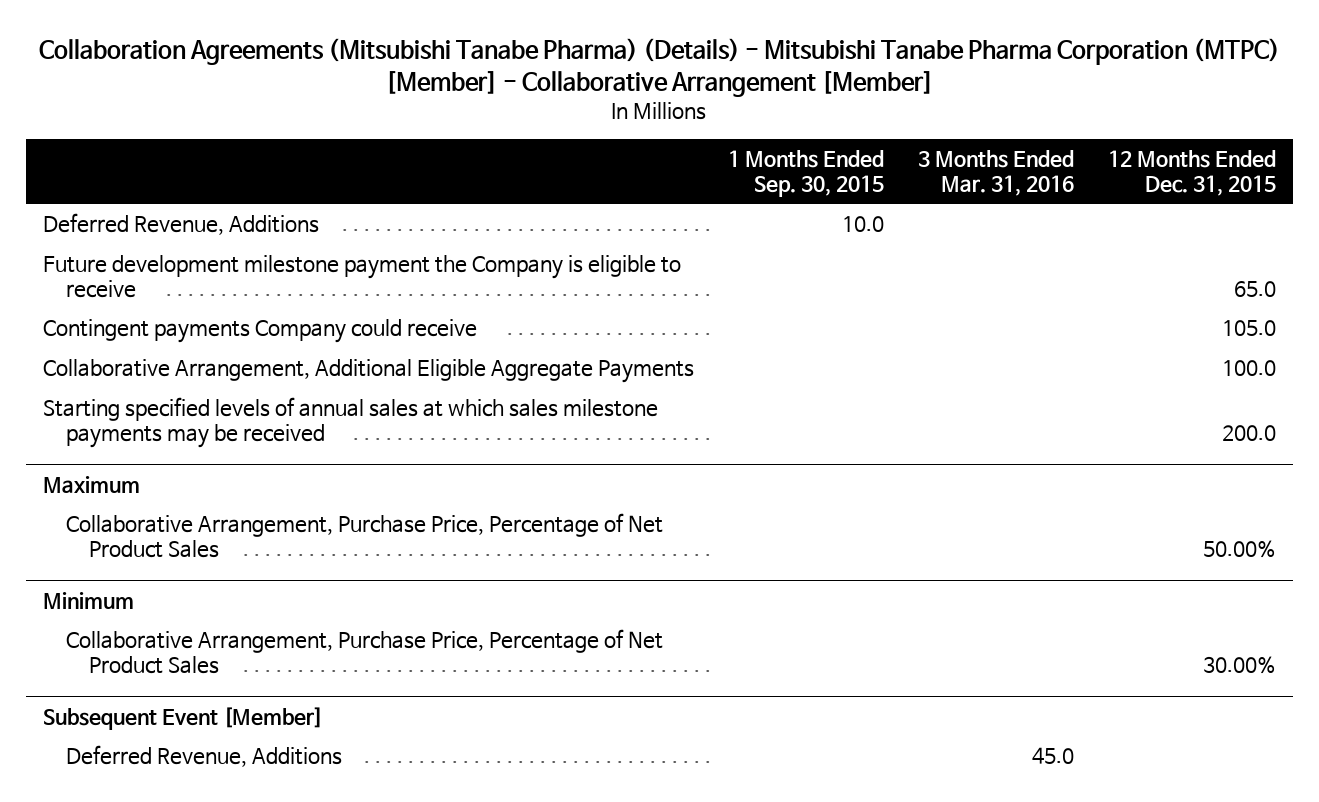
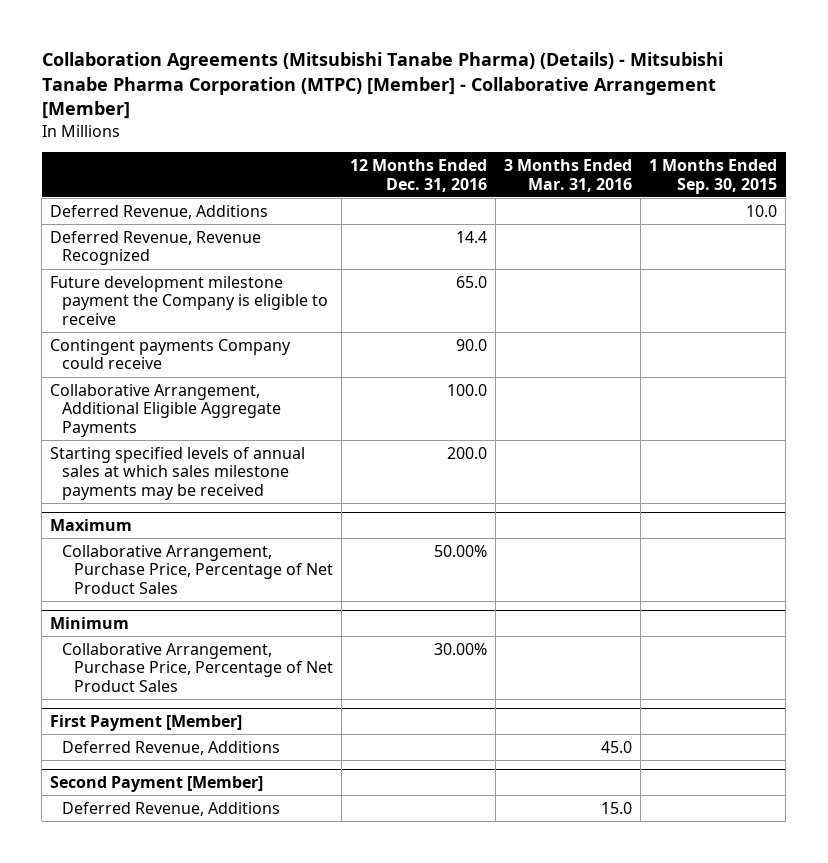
[1108,150,1277,196] 12 Months Ended Dec. 31, 2015 -> none
none -> [349,158,487,192] 12 Months Ended Dec. 31, 2016
none -> [50,230,262,266] Deferred Revenue, Revenue Recognized
[42,706,323,730] Subsequent Event [Member] -> [50,714,243,731] First Payment [Member]
none -> [50,775,264,792] Second Payment [Member]
none -> [61,801,280,816] Deferred Revenue, Additions

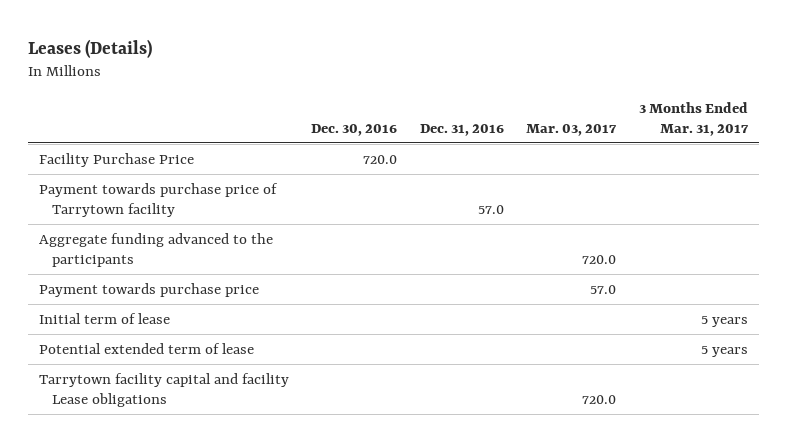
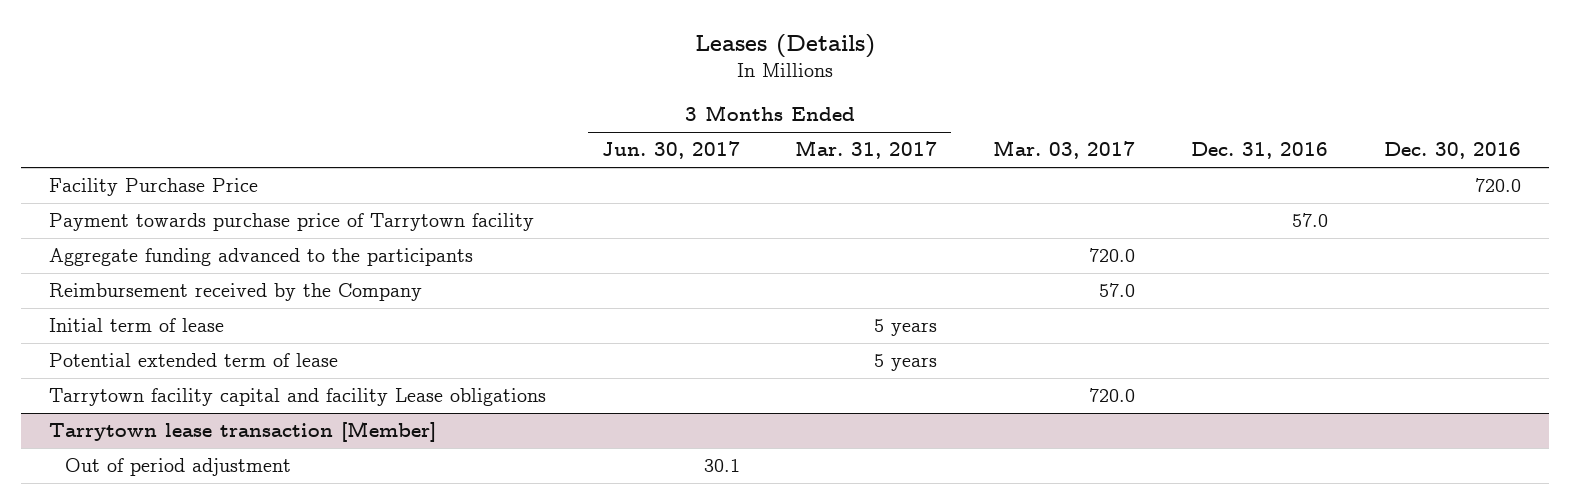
none -> [601,141,740,160] Jun. 30, 2017
[38,282,259,297] Payment towards purchase price -> [48,283,422,302] Reimbursement received by the Company
none -> [48,421,436,443] Tarrytown lease transaction [Member]
none -> [64,458,291,477] Out of period adjustment

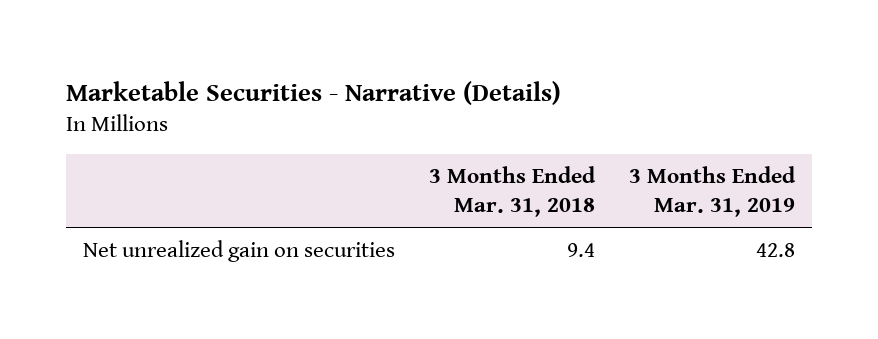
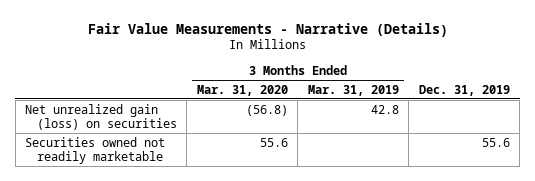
[65,80,561,105] Marketable Securities - Narrative (Details) -> [87,22,448,37] Fair Value Measurements - Narrative (Details)
[429,165,597,217] 3 Months Ended Mar. 31, 2018 -> none
none -> [196,84,288,96] Mar. 31, 2020
none -> [418,84,510,96] Dec. 31, 2019
[82,240,395,263] Net unrealized gain on securities -> [25,103,177,130] Net unrealized gain (loss) on securities
none -> [25,136,166,164] Securities owned not readily marketable

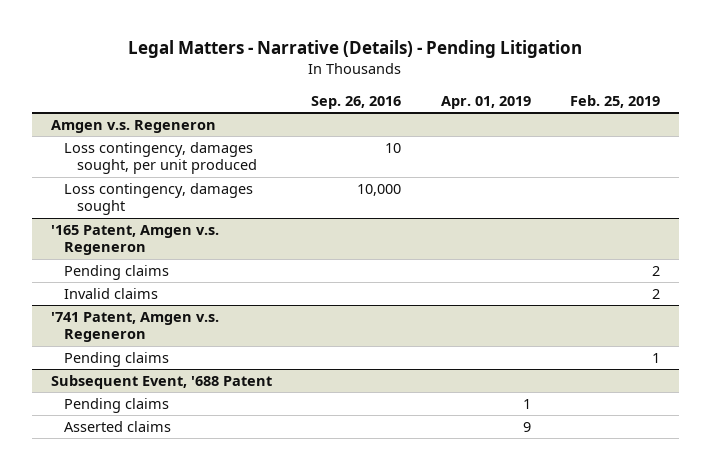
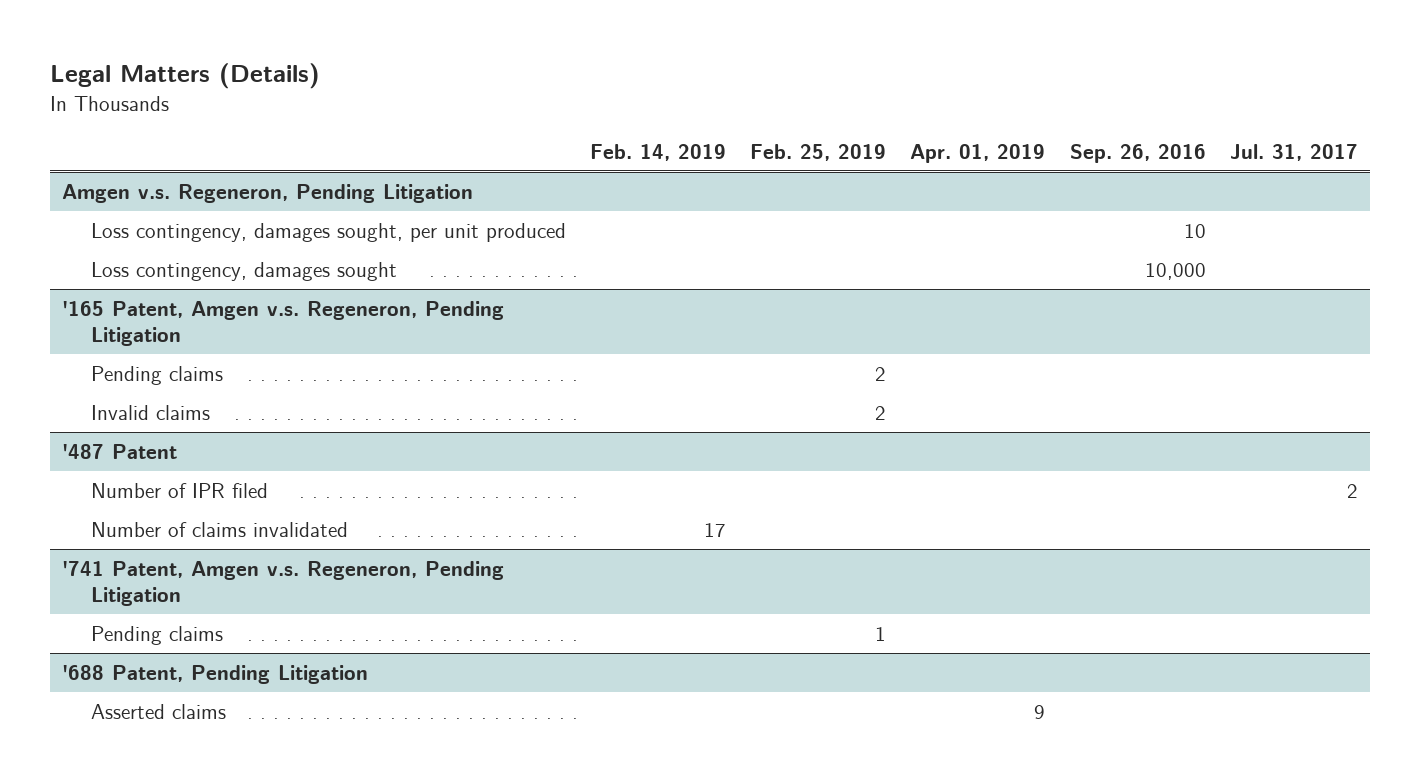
[128,40,583,59] Legal Matters - Narrative (Details) - Pending Litigation -> [49,63,320,90] Legal Matters (Details)
none -> [589,143,726,161] Feb. 14, 2019
none -> [1229,143,1358,161] Jul. 31, 2017
[51,119,217,133] Amgen v.s. Regeneron -> [61,183,473,203] Amgen v.s. Regeneron, Pending Litigation
[51,224,220,256] '165 Patent, Amgen v.s. Regeneron -> [61,300,504,346] '165 Patent, Amgen v.s. Regeneron, Pending Litigation
none -> [61,443,177,459] '487 Patent
none -> [90,482,268,498] Number of IPR filed
none -> [90,521,348,537] Number of claims invalidated
[51,311,220,343] '741 Patent, Amgen v.s. Regeneron -> [61,560,504,606] '741 Patent, Amgen v.s. Regeneron, Pending Litigation
[64,397,170,413] Pending claims -> none
[51,374,273,389] Subsequent Event, '688 Patent -> [61,664,368,684] '688 Patent, Pending Litigation

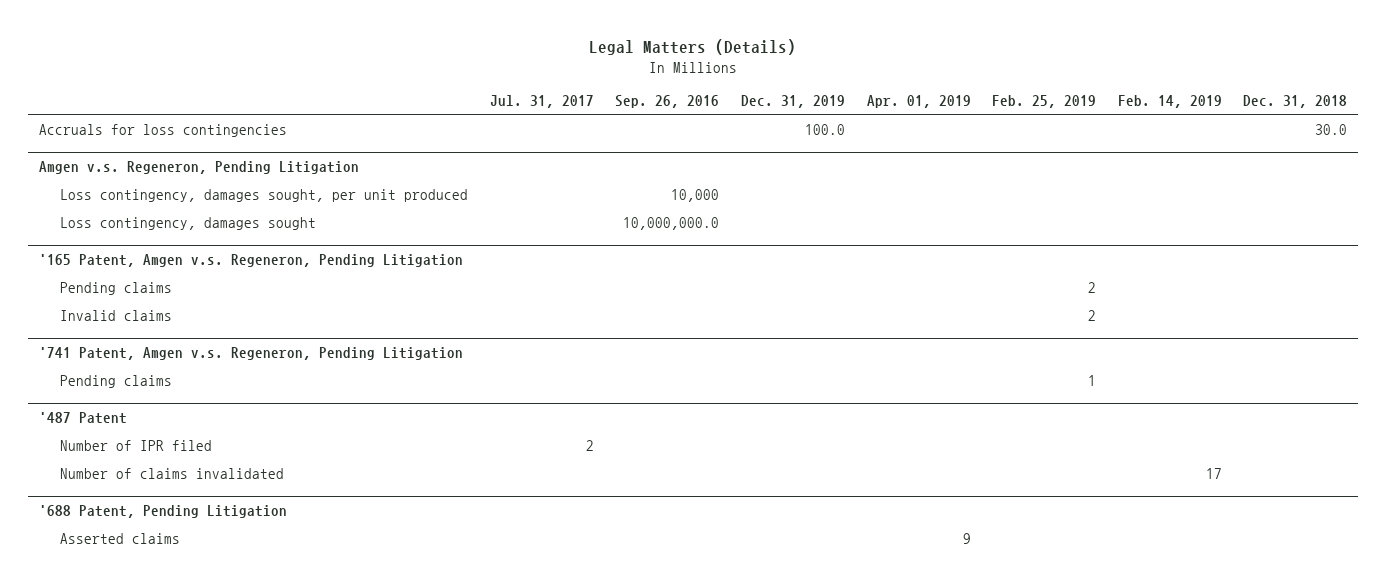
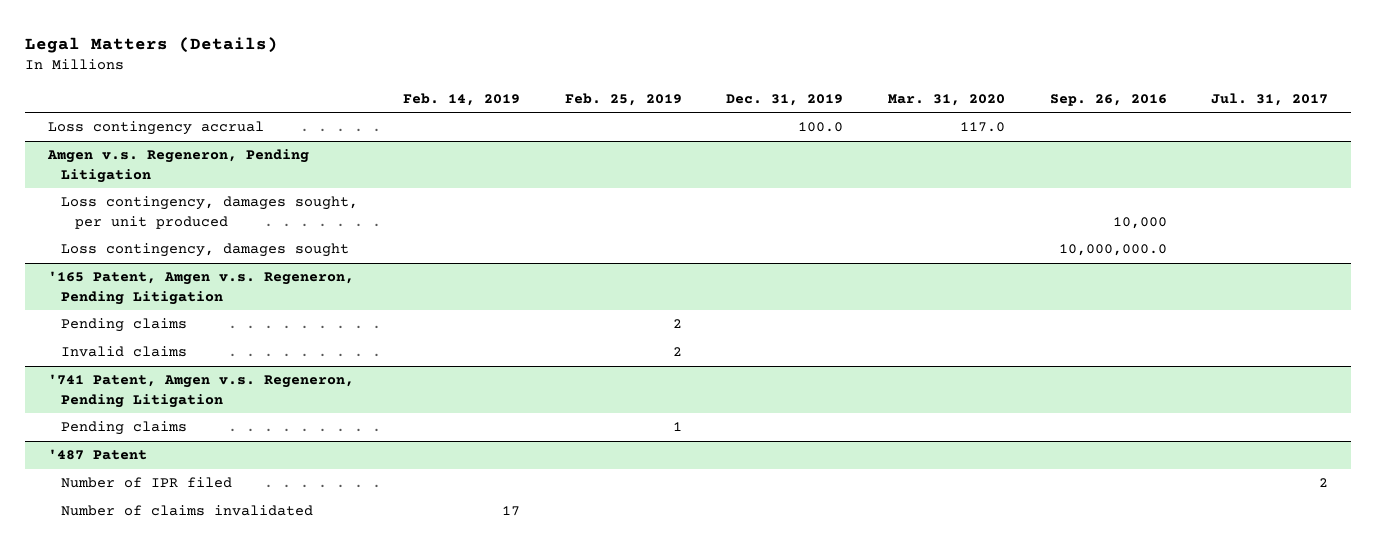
[866,95,971,109] Apr. 01, 2019 -> none
[1243,95,1348,109] Dec. 31, 2018 -> none
none -> [888,93,1006,106] Mar. 31, 2020
[39,123,288,137] Accruals for loss contingencies -> [47,121,264,136] Loss contingency accrual
[39,504,288,518] '688 Patent, Pending Litigation -> none
[60,532,181,544] Asserted claims -> none

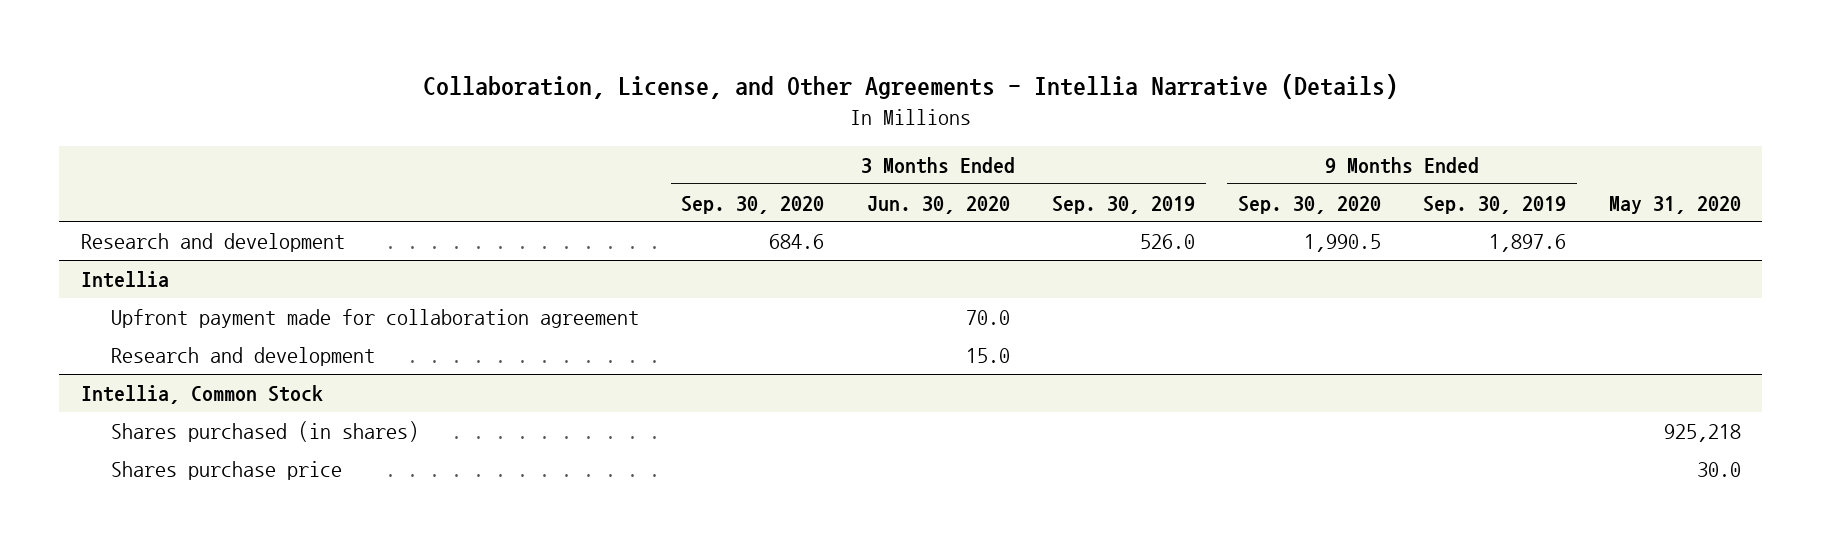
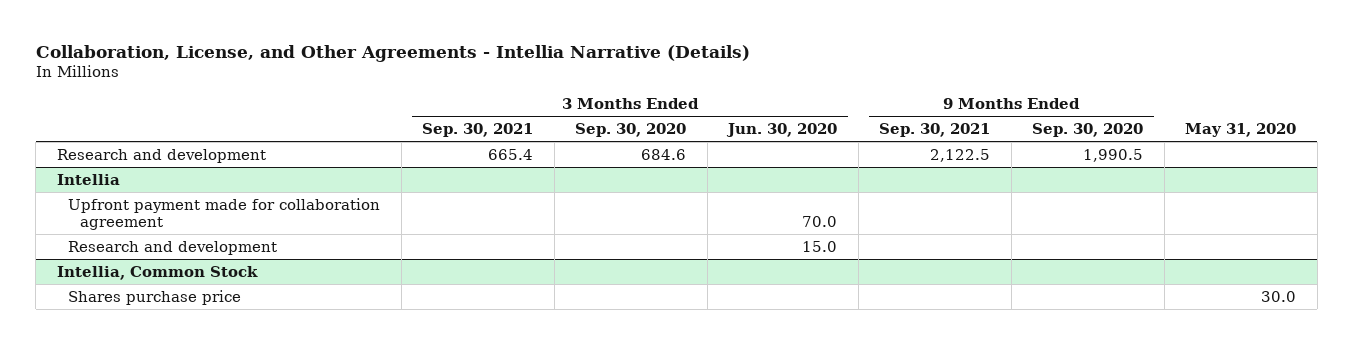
[1052,195,1196,214] Sep. 30, 2019 -> none
[1423,195,1567,214] Sep. 30, 2019 -> none
none -> [422,122,534,137] Sep. 30, 2021
none -> [879,122,991,137] Sep. 30, 2021
[110,420,419,442] Shares purchased (in shares) -> none

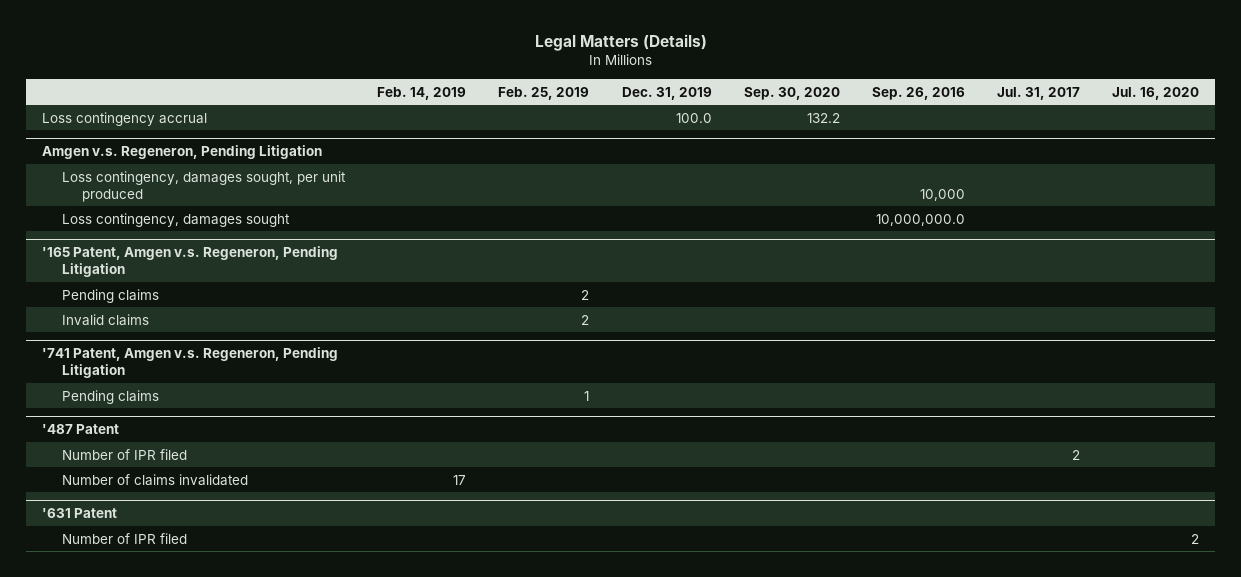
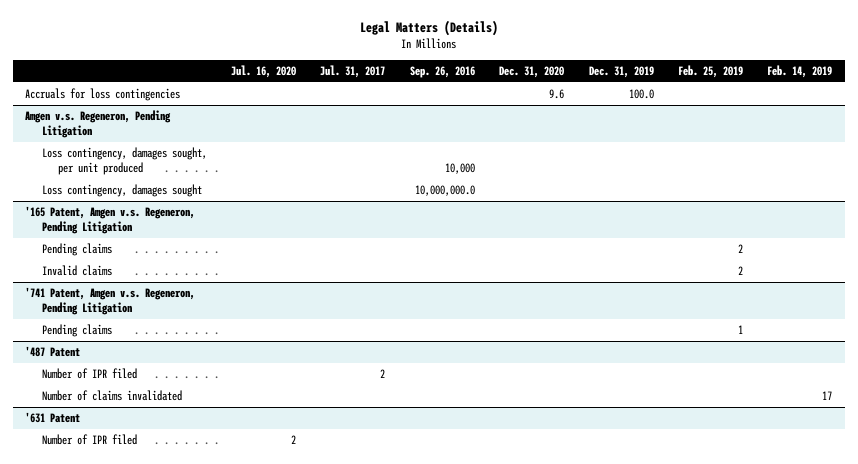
[743,86,840,100] Sep. 30, 2020 -> none
none -> [499,65,565,78] Dec. 31, 2020
[41,111,207,126] Loss contingency accrual -> [25,88,181,102] Accruals for loss contingencies

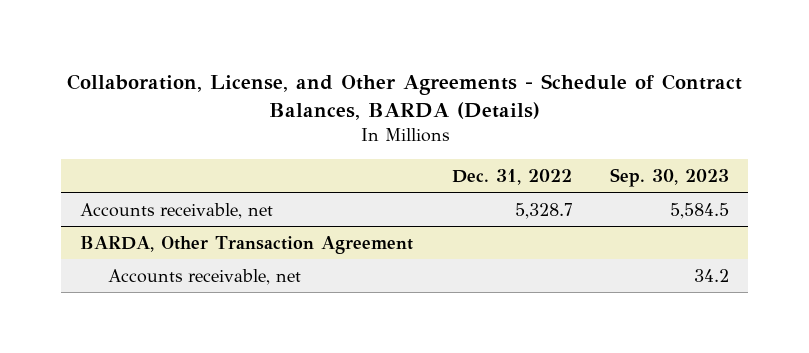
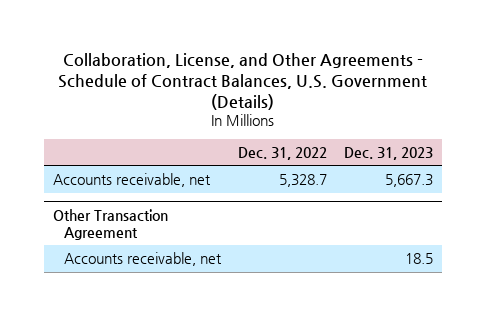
[66,73,742,120] Collaboration, License, and Other Agreements - Schedule of Contract Balances, BARDA (Details) -> [58,53,428,111] Collaboration, License, and Other Agreements - Schedule of Contract Balances, U.S. Government (Details)
[610,167,730,187] Sep. 30, 2023 -> none
none -> [344,146,434,160] Dec. 31, 2023
[80,235,414,254] BARDA, Other Transaction Agreement -> [52,208,168,240] Other Transaction Agreement

